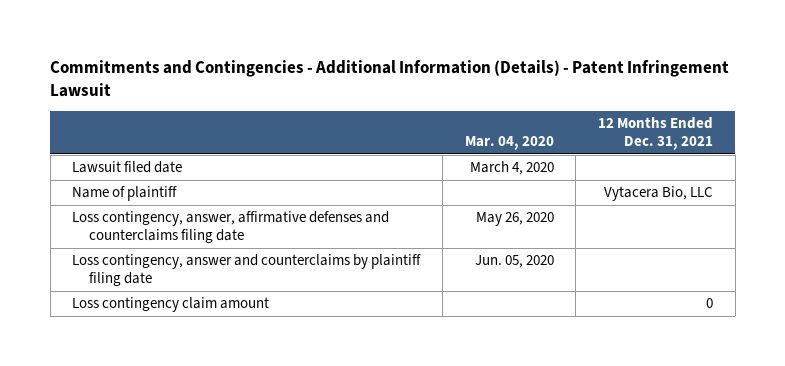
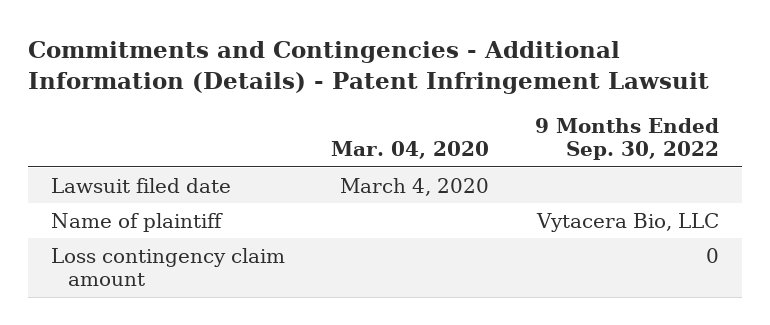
[597,117,713,151] 12 Months Ended Dec. 31, 2021 -> none
none -> [534,117,719,161] 9 Months Ended Sep. 30, 2022
[72,211,390,244] Loss contingency, answer, affirmative defenses and counterclaims filing date -> none
[72,254,422,287] Loss contingency, answer and counterclaims by plaintiff filing date -> none

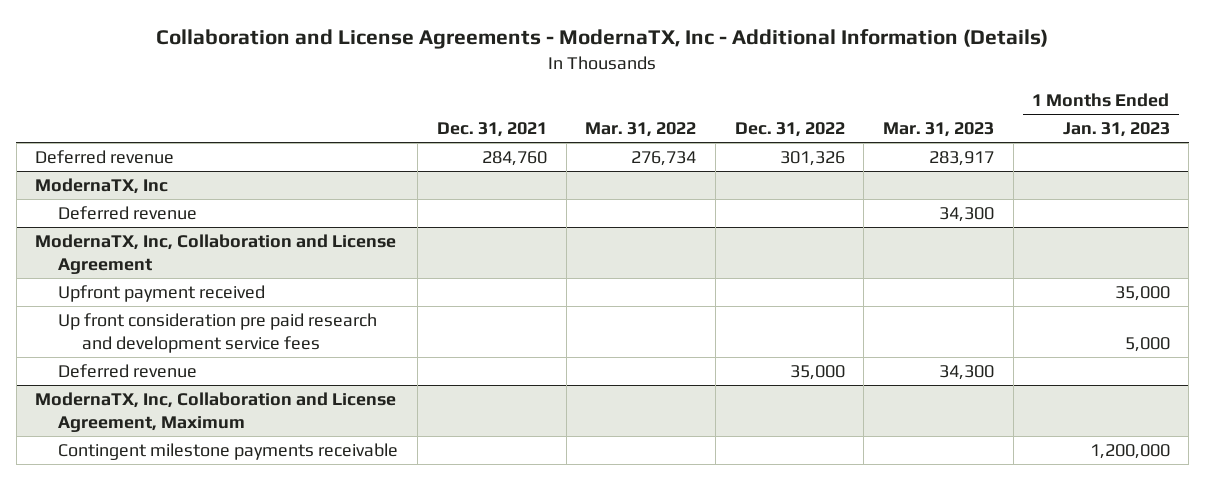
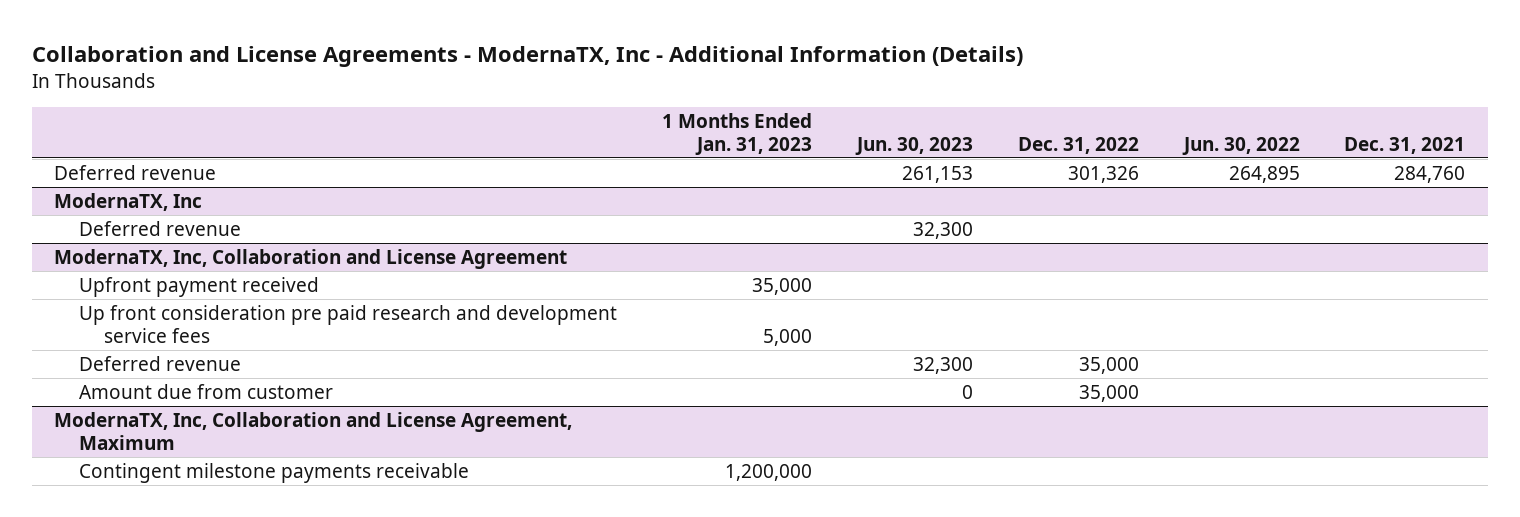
[585,122,697,138] Mar. 31, 2022 -> none
[883,122,995,138] Mar. 31, 2023 -> none
none -> [855,136,974,155] Jun. 30, 2023
none -> [1181,136,1300,155] Jun. 30, 2022
none -> [79,384,334,400] Amount due from customer

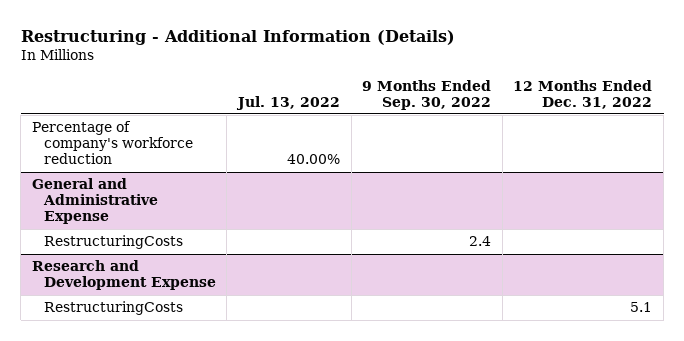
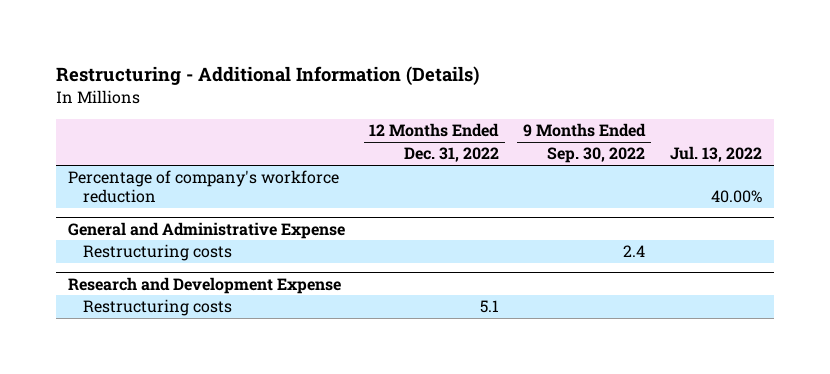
[43,235,183,250] RestructuringCosts -> [82,244,232,262] Restructuring costs
[43,301,183,316] RestructuringCosts -> [82,299,232,317] Restructuring costs

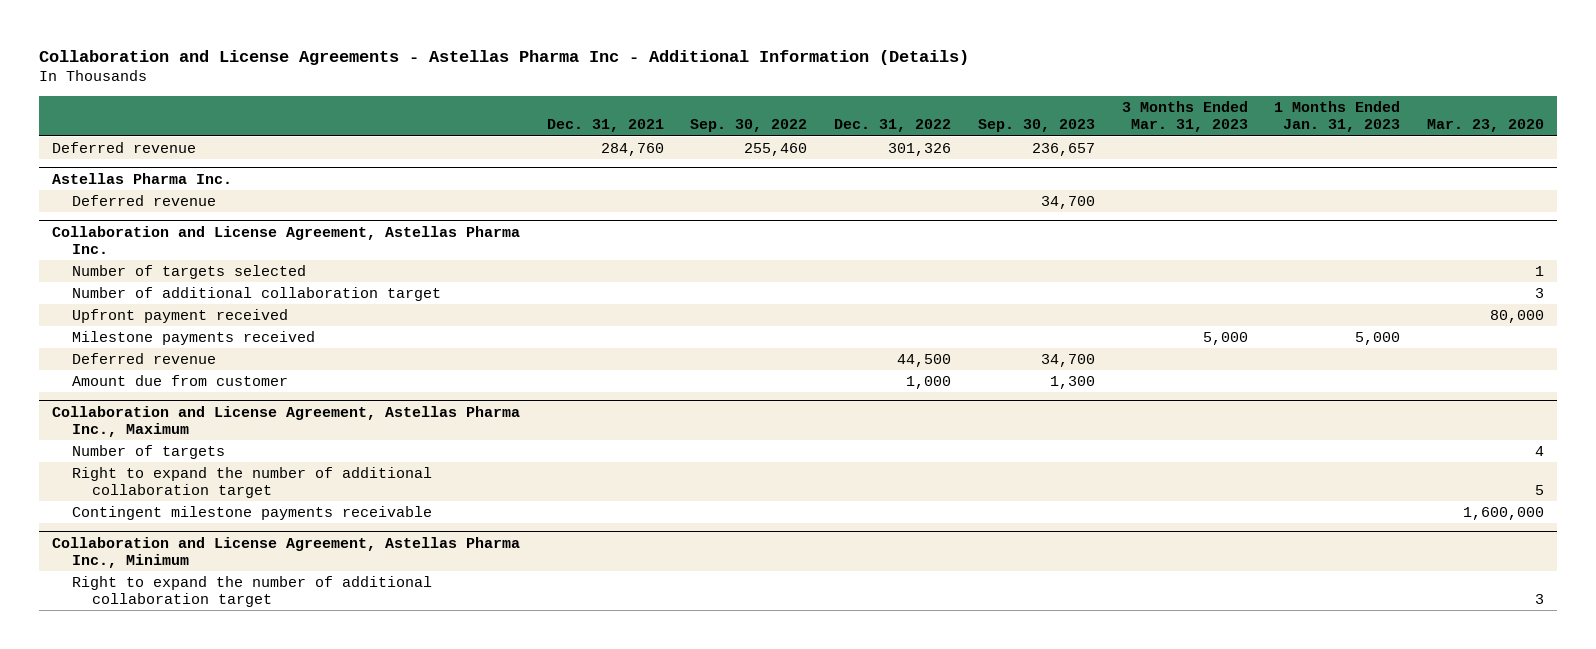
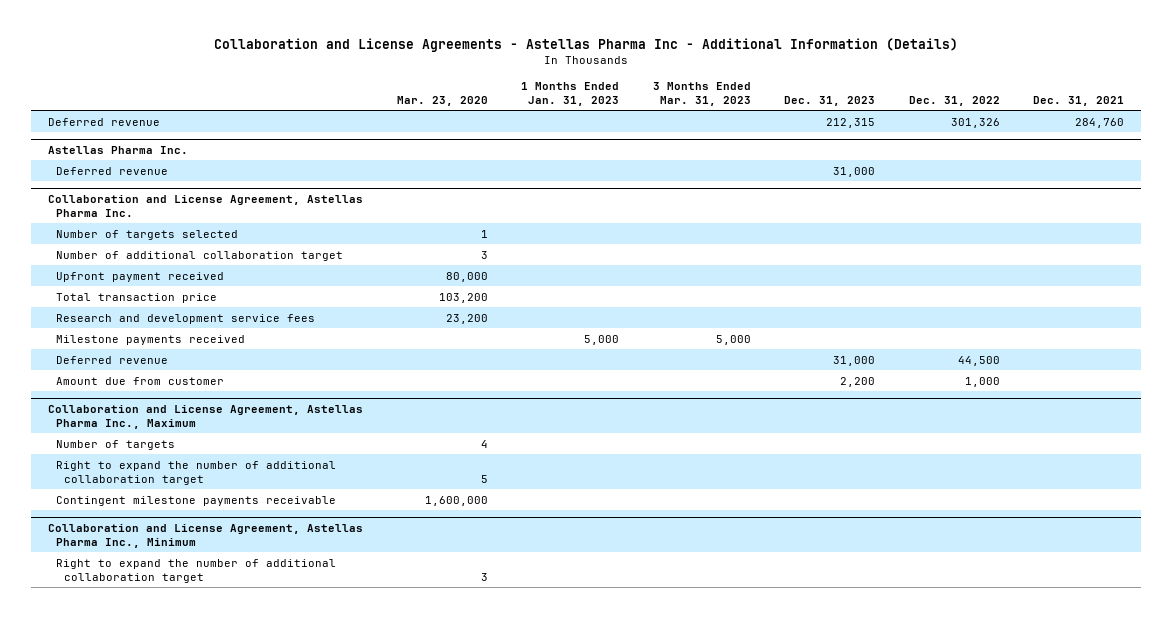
[690,119,808,133] Sep. 30, 2022 -> none
[977,119,1095,133] Sep. 30, 2023 -> none
none -> [784,96,876,107] Dec. 31, 2023
none -> [56,292,218,303] Total transaction price
none -> [56,313,316,324] Research and development service fees

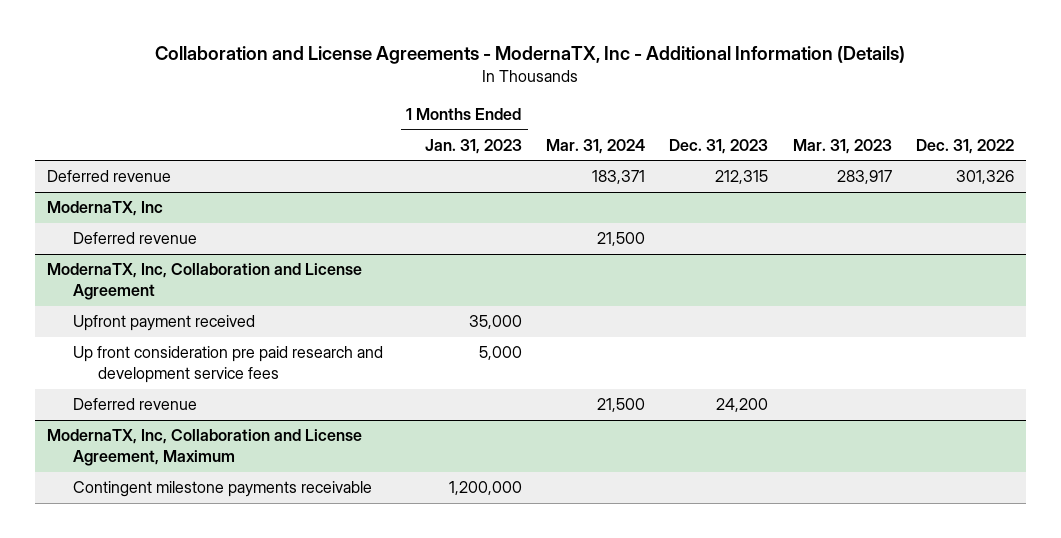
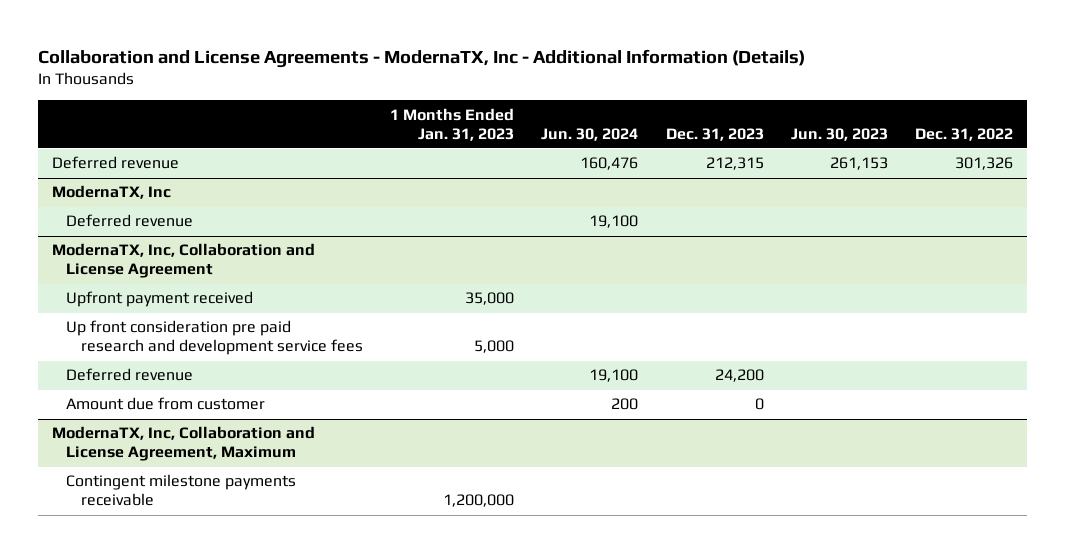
[546,138,646,154] Mar. 31, 2024 -> none
[792,138,892,154] Mar. 31, 2023 -> none
none -> [541,127,639,141] Jun. 30, 2024
none -> [790,127,888,141] Jun. 30, 2023
none -> [66,397,266,411] Amount due from customer

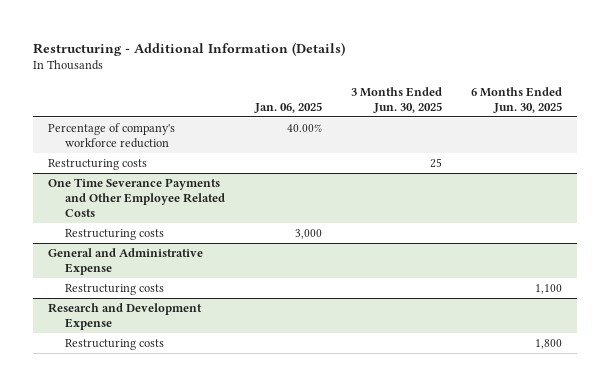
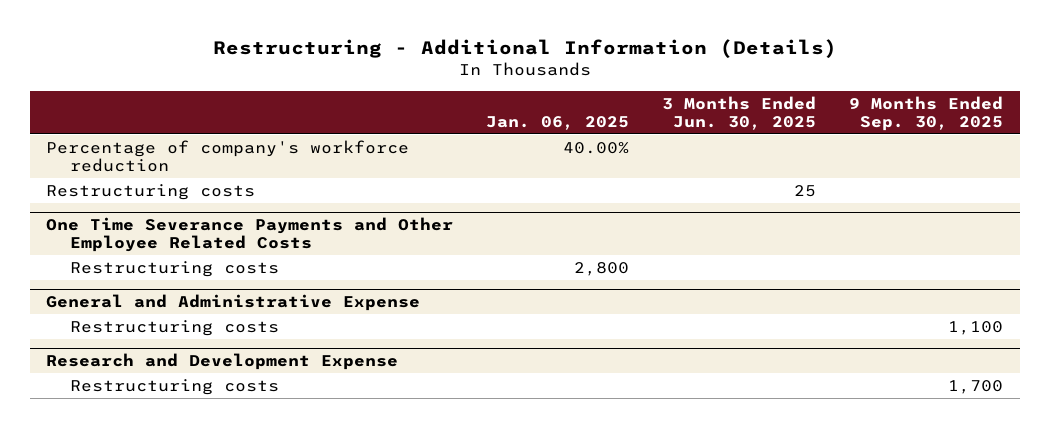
[471,86,563,113] 6 Months Ended Jun. 30, 2025 -> none
none -> [849,95,1004,131] 9 Months Ended Sep. 30, 2025
[294,228,322,239] 3,000 -> [574,261,630,276] 2,800

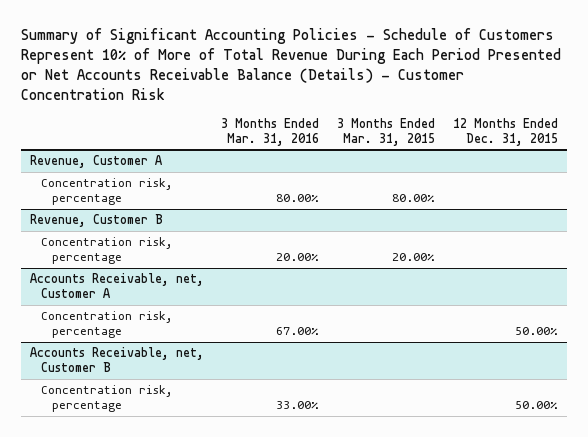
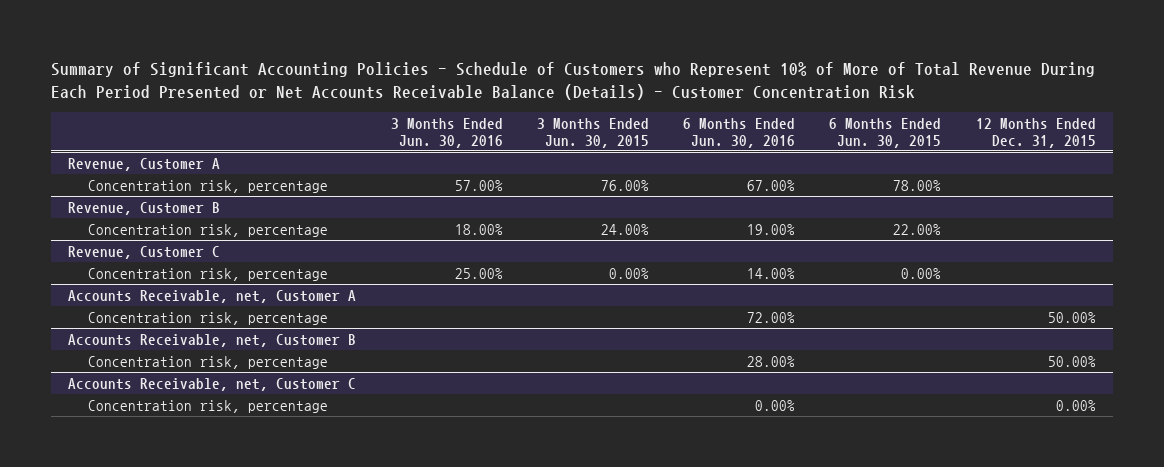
[20,28,561,100] Summary of Significant Accounting Policies - Schedule of Customers Represent 10% of More of Total Revenue During Each Period Presented or Net Accounts Receivable Balance (Details) - Customer Concentration Risk -> [51,62,1096,101] Summary of Significant Accounting Policies - Schedule of Customers who Represent 10% of More of Total Revenue During Each Period Presented or Net Accounts Receivable Balance (Details) - Customer Concentration Risk
[221,117,320,146] 3 Months Ended Mar. 31, 2016 -> none
[337,117,436,146] 3 Months Ended Mar. 31, 2015 -> none
none -> [390,117,503,148] 3 Months Ended Jun. 30, 2016
none -> [536,117,649,148] 3 Months Ended Jun. 30, 2015
none -> [683,117,796,148] 6 Months Ended Jun. 30, 2016
none -> [829,117,942,148] 6 Months Ended Jun. 30, 2015
none -> [68,245,221,259] Revenue, Customer C
none -> [87,267,328,281] Concentration risk, percentage
none -> [68,377,357,391] Accounts Receivable, net, Customer C
none -> [87,399,328,413] Concentration risk, percentage

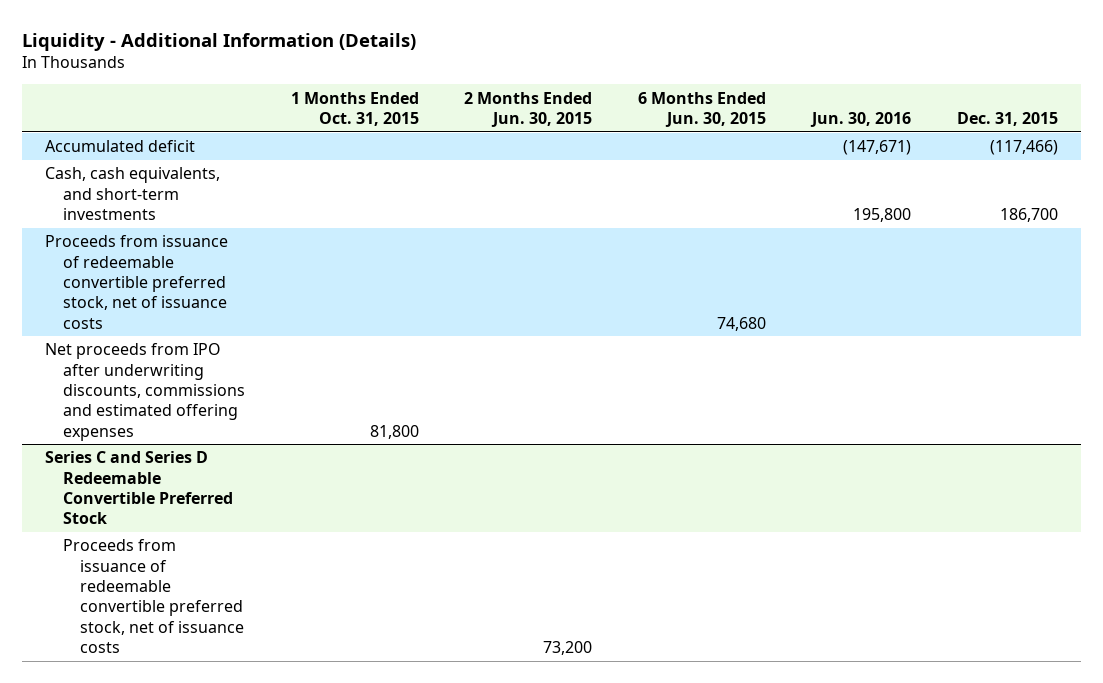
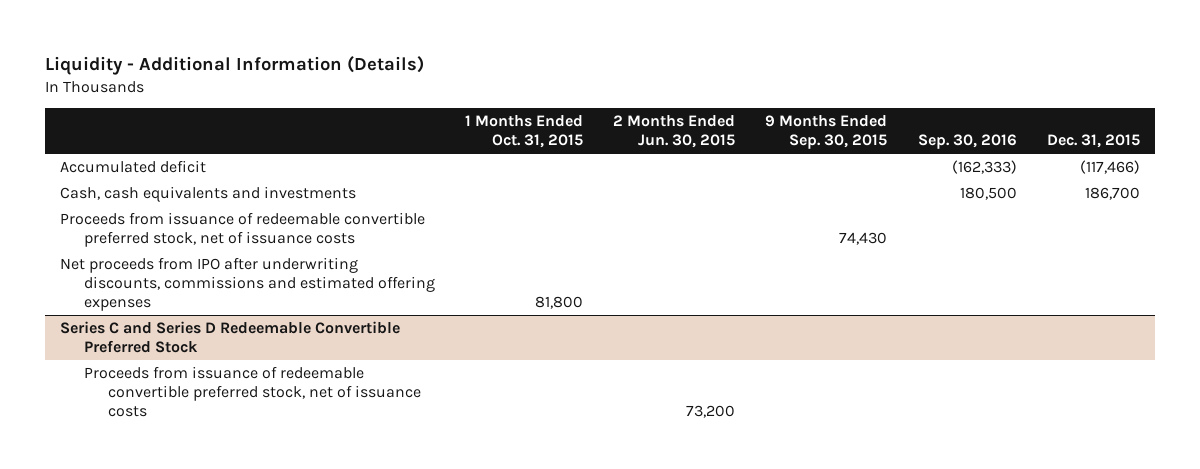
[638,91,767,128] 6 Months Ended Jun. 30, 2015 -> none
[810,112,912,128] Jun. 30, 2016 -> none
none -> [765,115,888,149] 9 Months Ended Sep. 30, 2015
none -> [917,133,1017,149] Sep. 30, 2016
[44,167,220,220] Cash, cash equivalents, and short-term investments -> [60,186,357,203] Cash, cash equivalents and investments

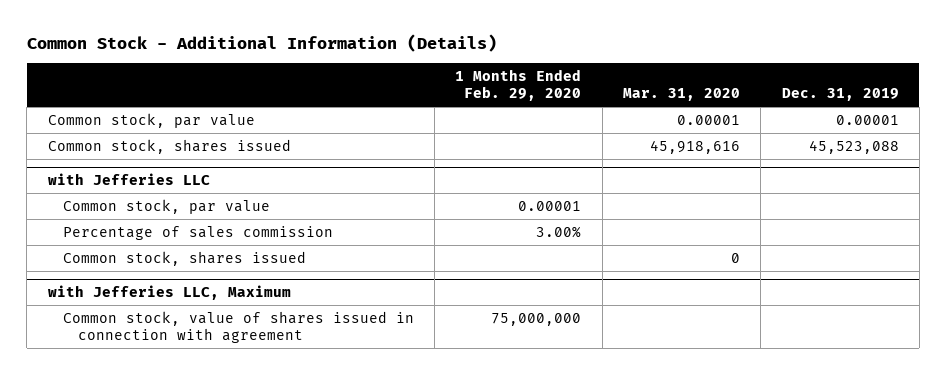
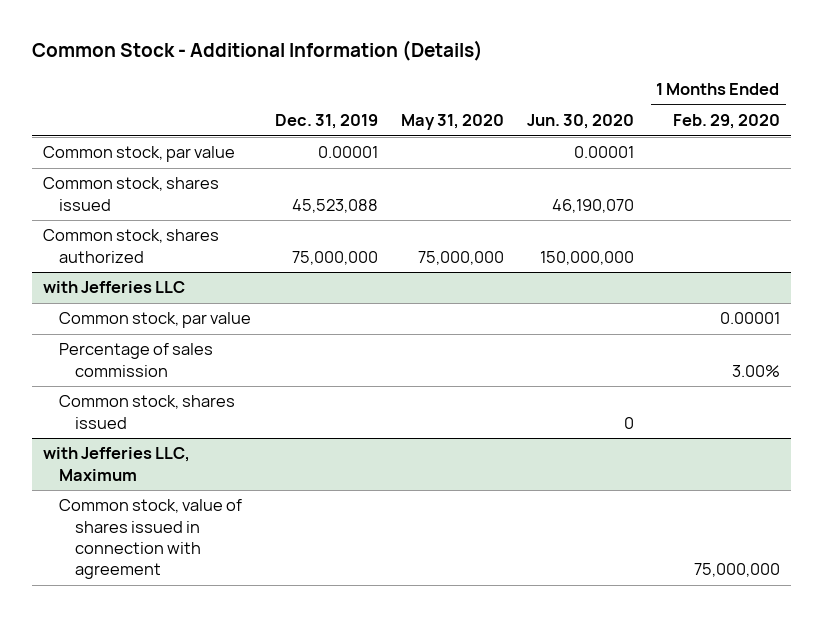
[623,88,741,102] Mar. 31, 2020 -> none
none -> [400,114,504,131] May 31, 2020
none -> [526,114,634,130] Jun. 30, 2020
none -> [43,229,220,263] Common stock, shares authorized

